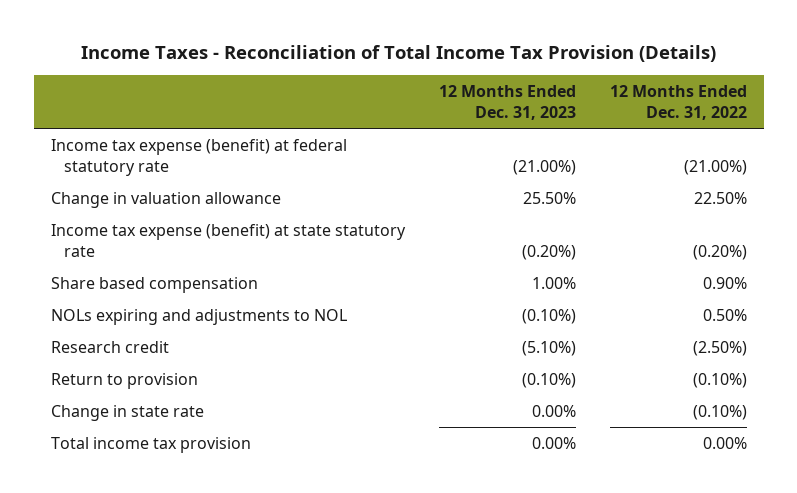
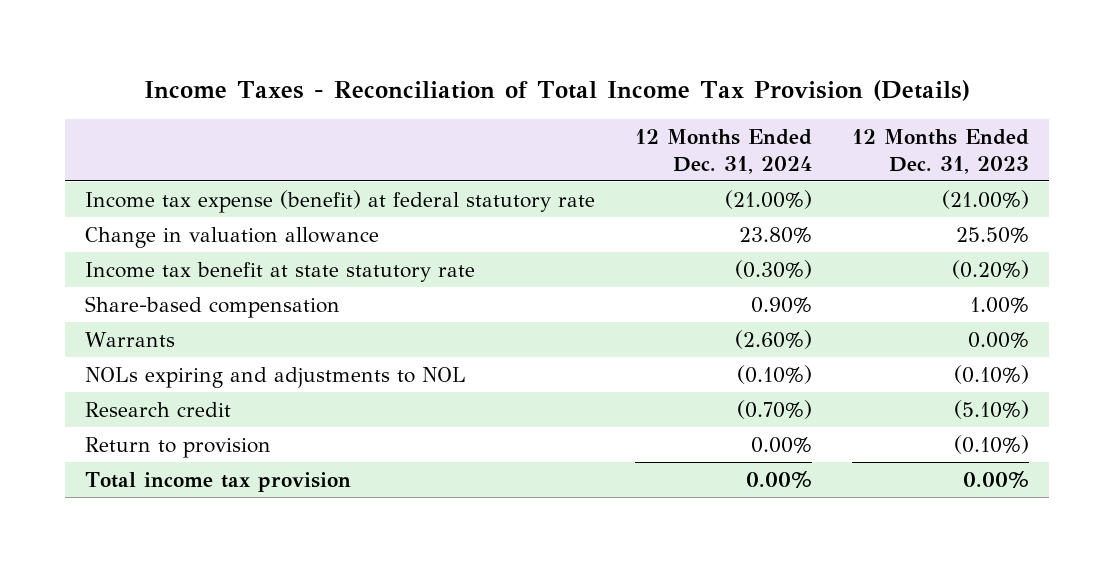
[609,85,747,120] 12 Months Ended Dec. 31, 2022 -> none
none -> [634,128,812,174] 12 Months Ended Dec. 31, 2024
[50,224,406,257] Income tax expense (benefit) at state statutory rate -> [84,261,475,282] Income tax benefit at state statutory rate
[50,277,258,294] Share based compensation -> [84,295,340,318] Share-based compensation
none -> [84,331,175,347] Warrants
[50,405,204,422] Change in state rate -> none

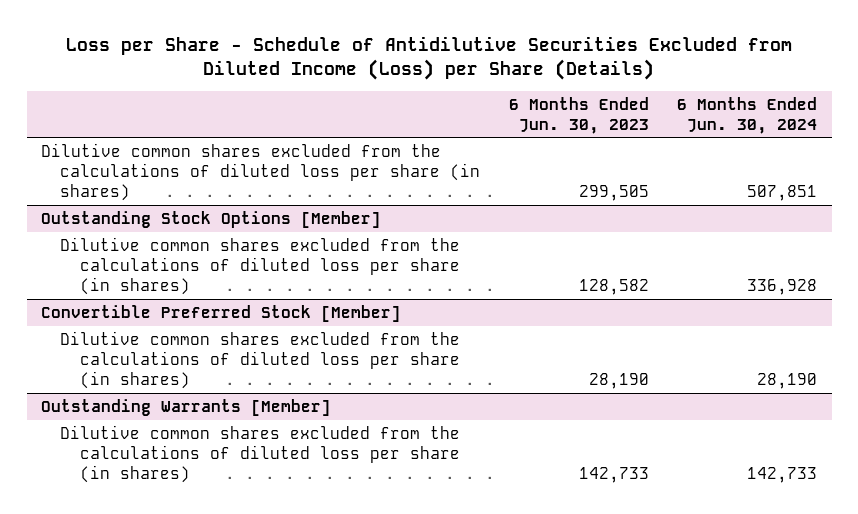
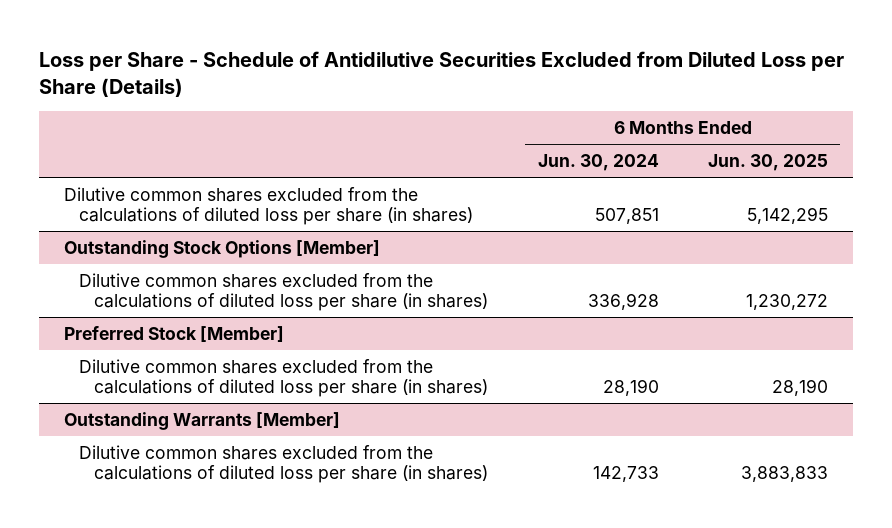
[66,35,793,81] Loss per Share - Schedule of Antidilutive Securities Excluded from Diluted Income (Loss) per Share (Details) -> [39,50,845,97] Loss per Share - Schedule of Antidilutive Securities Excluded from Diluted Loss per Share (Details)
[508,96,649,134] 6 Months Ended Jun. 30, 2023 -> none
none -> [707,154,828,172] Jun. 30, 2025
[40,304,401,322] Convertible Preferred Stock [Member] -> [63,325,284,342] Preferred Stock [Member]

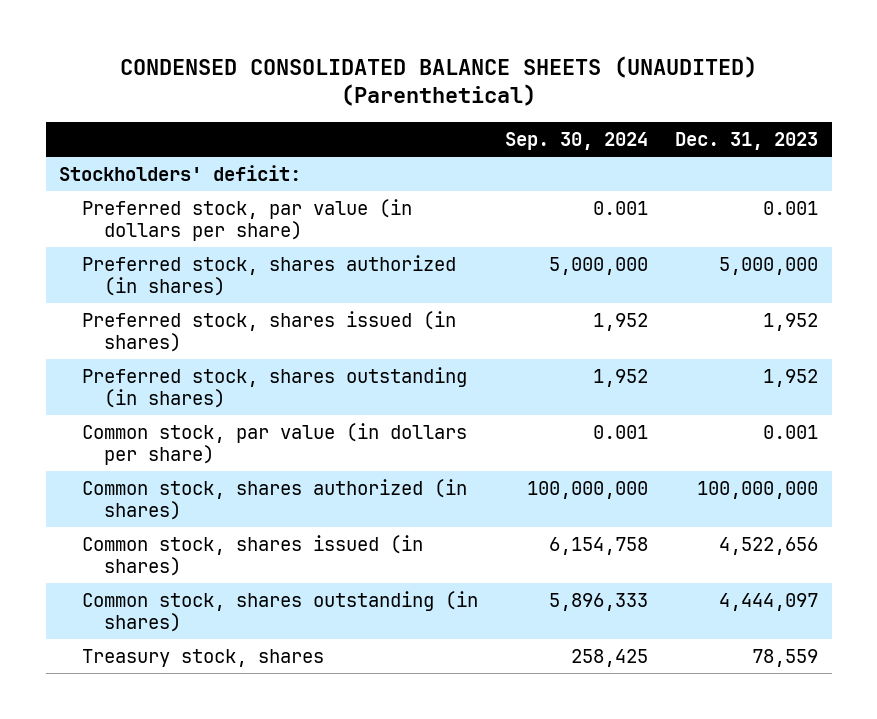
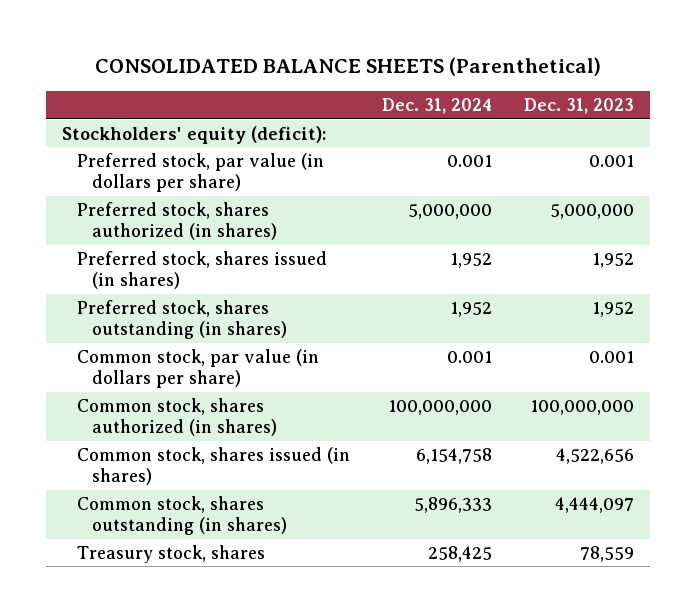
[119,55,757,107] CONDENSED CONSOLIDATED BALANCE SHEETS (UNAUDITED) (Parenthetical) -> [94,57,601,77] CONSOLIDATED BALANCE SHEETS (Parenthetical)
[505,131,649,150] Sep. 30, 2024 -> none
none -> [382,98,493,115] Dec. 31, 2024
[59,164,302,181] Stockholders' deficit: -> [61,125,326,144] Stockholders' equity (deficit):

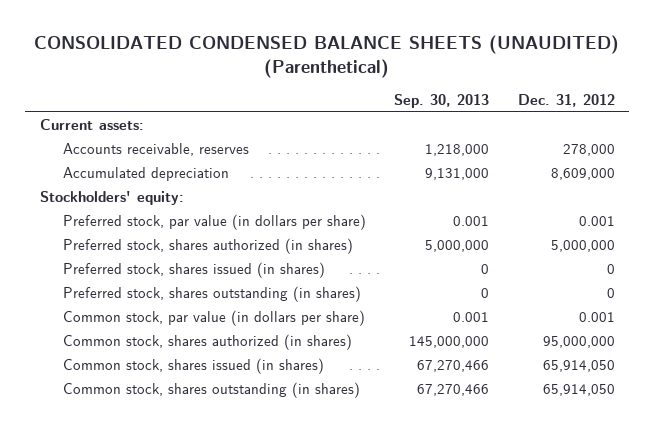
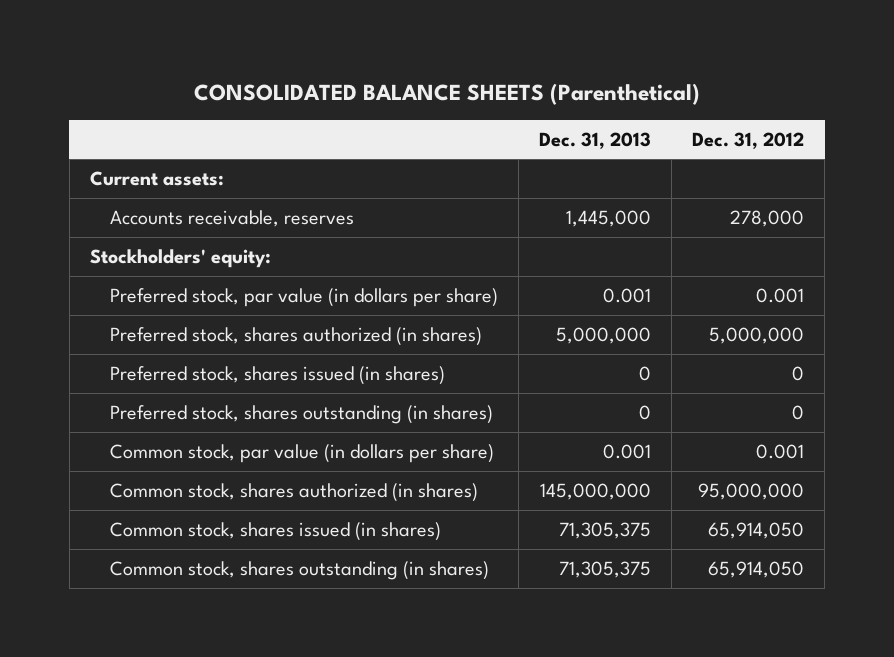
[34,35,620,78] CONSOLIDATED CONDENSED BALANCE SHEETS (UNAUDITED) (Parenthetical) -> [193,82,700,105] CONSOLIDATED BALANCE SHEETS (Parenthetical)
[394,94,490,109] Sep. 30, 2013 -> none
none -> [538,131,651,149] Dec. 31, 2013
[62,167,229,182] Accumulated depreciation -> none

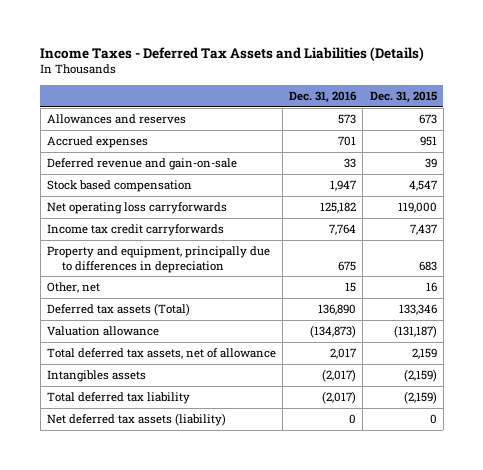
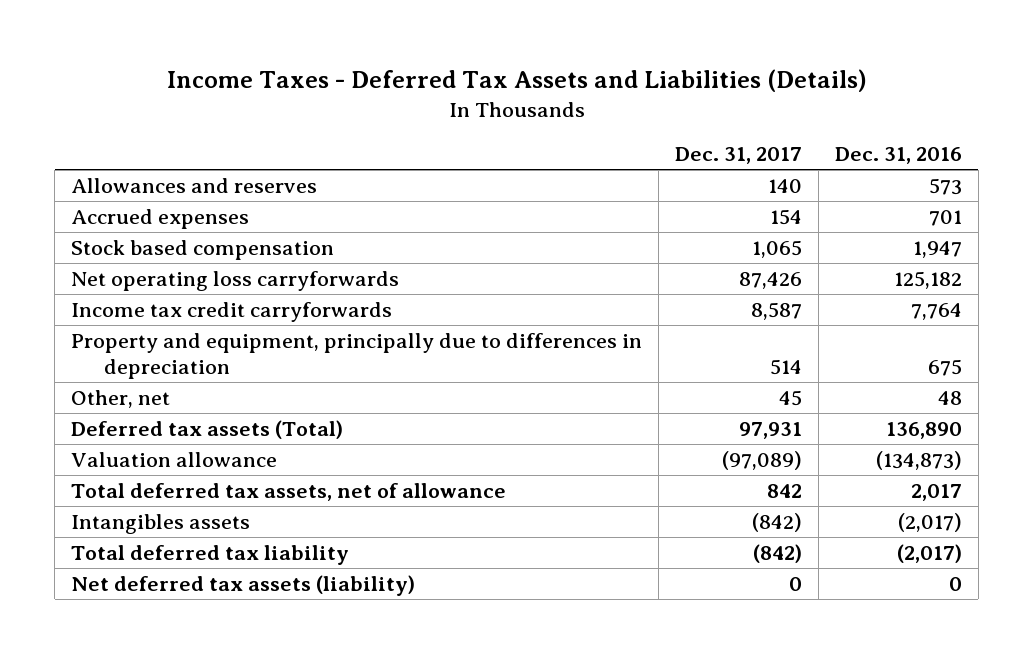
[369,91,437,104] Dec. 31, 2015 -> none
none -> [675,147,803,165] Dec. 31, 2017
[46,158,237,171] Deferred revenue and gain-on-sale -> none
[345,282,357,293] 15 -> [937,391,962,406] 48

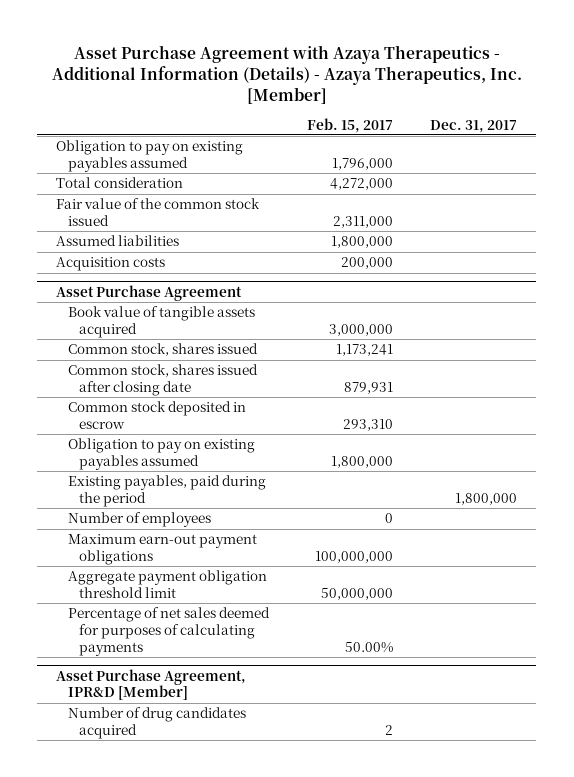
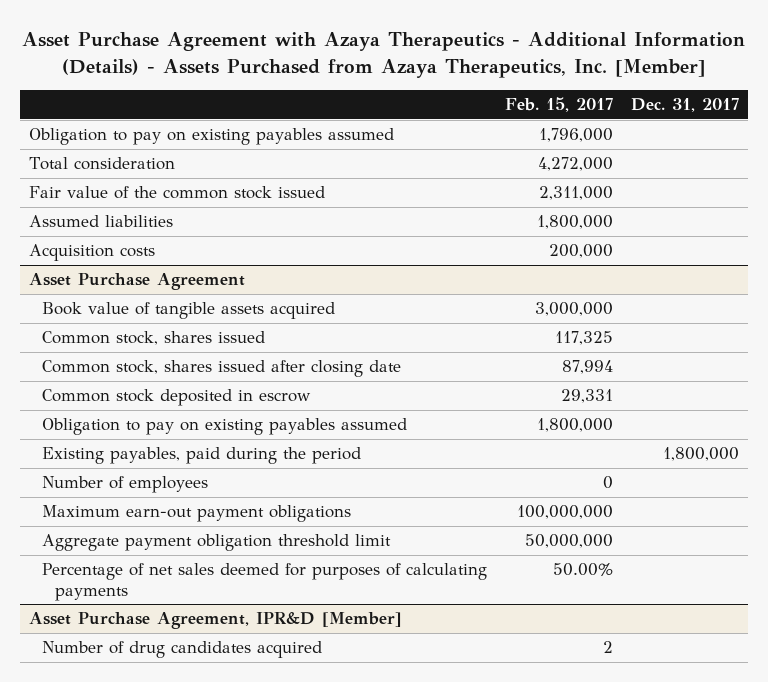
[51,44,522,104] Asset Purchase Agreement with Azaya Therapeutics - Additional Information (Details) - Azaya Therapeutics, Inc. [Member] -> [22,32,746,78] Asset Purchase Agreement with Azaya Therapeutics - Additional Information (Details) - Assets Purchased from Azaya Therapeutics, Inc. [Member]
[335,344,393,357] 1,173,241 -> [555,331,614,346] 117,325
[343,381,393,394] 879,931 -> [562,360,614,375] 87,994
[342,418,393,431] 293,310 -> [561,389,614,404] 29,331

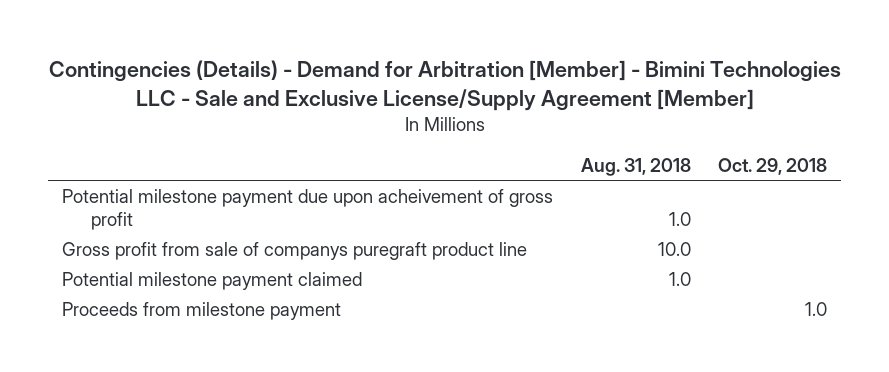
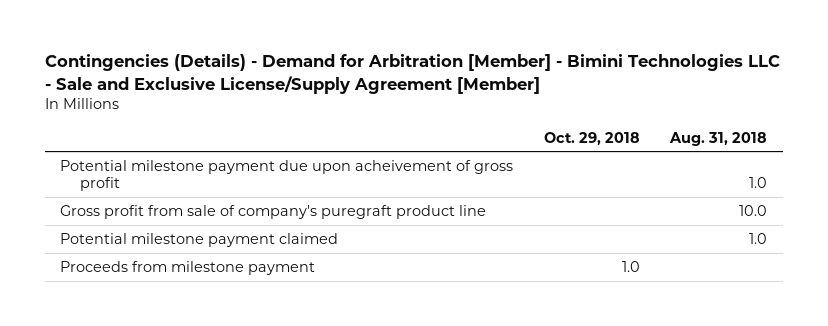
[62,241,528,260] Gross profit from sale of companys puregraft product line -> [60,204,487,219] Gross profit from sale of company's puregraft product line

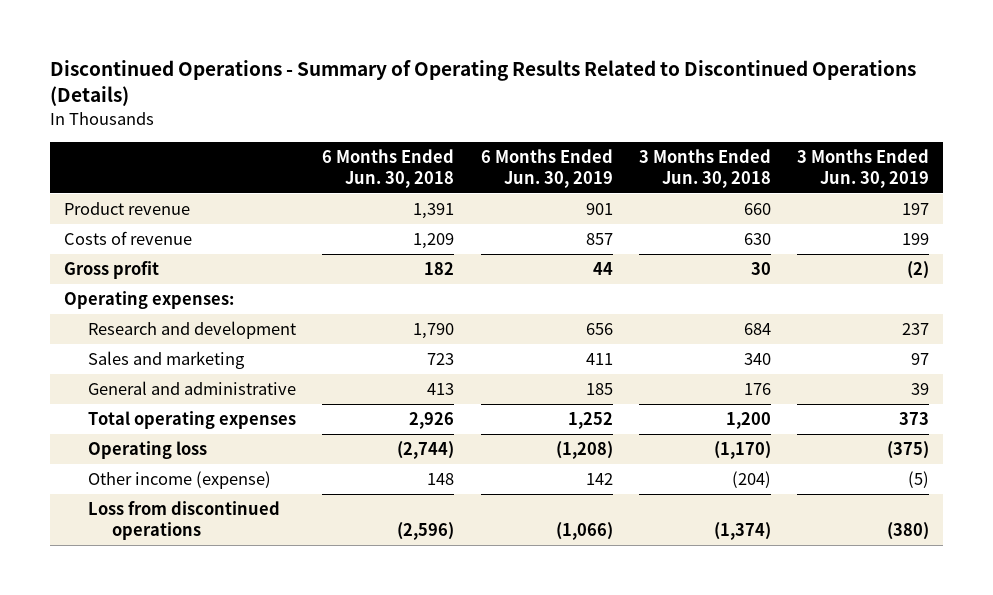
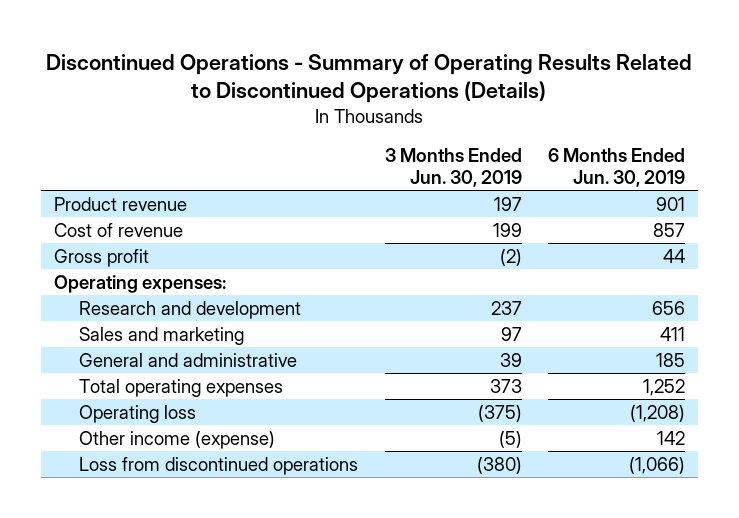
[322,148,455,188] 6 Months Ended Jun. 30, 2018 -> none
[639,148,772,188] 3 Months Ended Jun. 30, 2018 -> none
[63,231,192,246] Costs of revenue -> [53,222,183,237] Cost of revenue

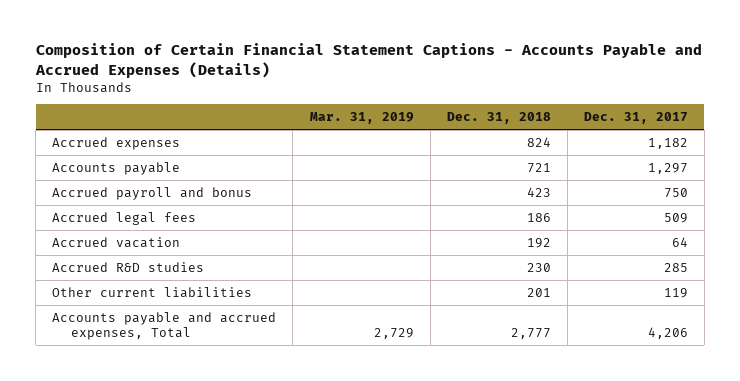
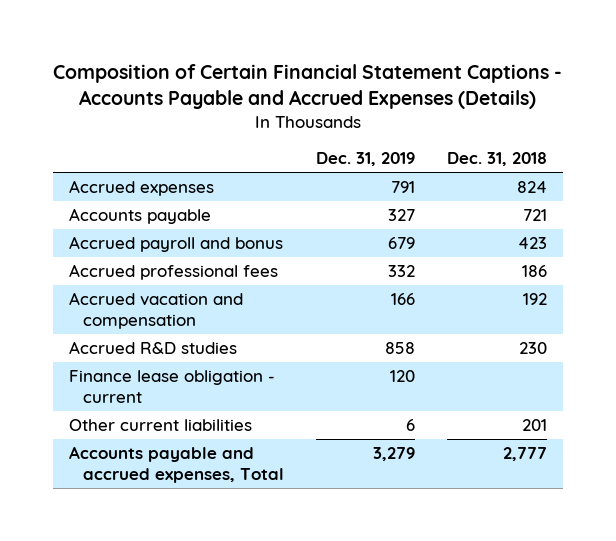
[309,112,414,125] Mar. 31, 2019 -> none
[583,112,688,125] Dec. 31, 2017 -> none
none -> [316,152,416,167] Dec. 31, 2019
[52,211,197,225] Accrued legal fees -> [68,263,278,280] Accrued professional fees
[52,236,181,248] Accrued vacation -> [68,291,243,329] Accrued vacation and compensation
none -> [68,369,275,403] Finance lease obligation - current

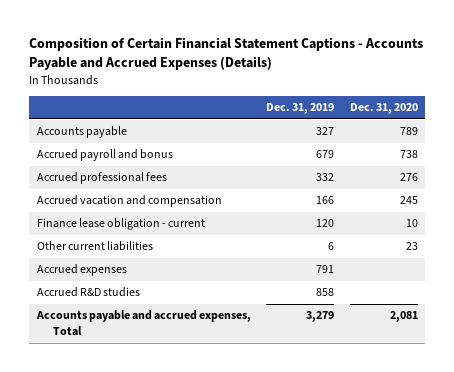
[447,152,548,167] Dec. 31, 2018 -> none
none -> [349,103,418,115] Dec. 31, 2020
[68,179,214,196] Accrued expenses -> [36,264,127,277] Accrued expenses
[68,340,237,354] Accrued R&D studies -> [36,287,140,298] Accrued R&D studies

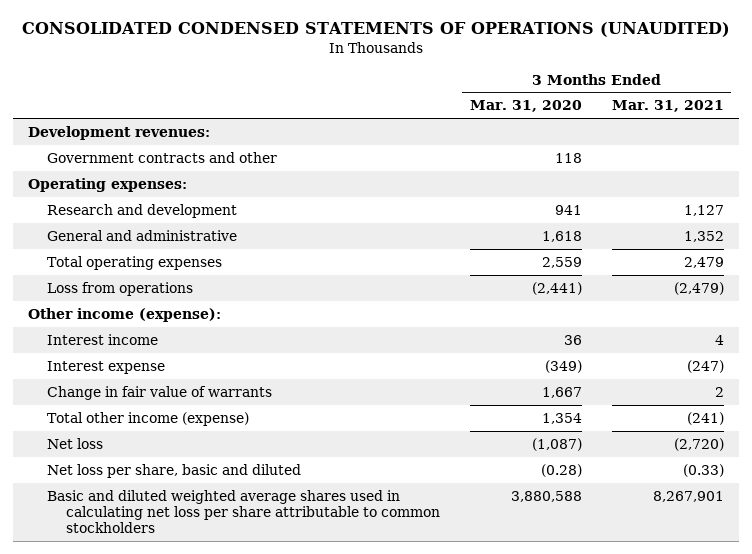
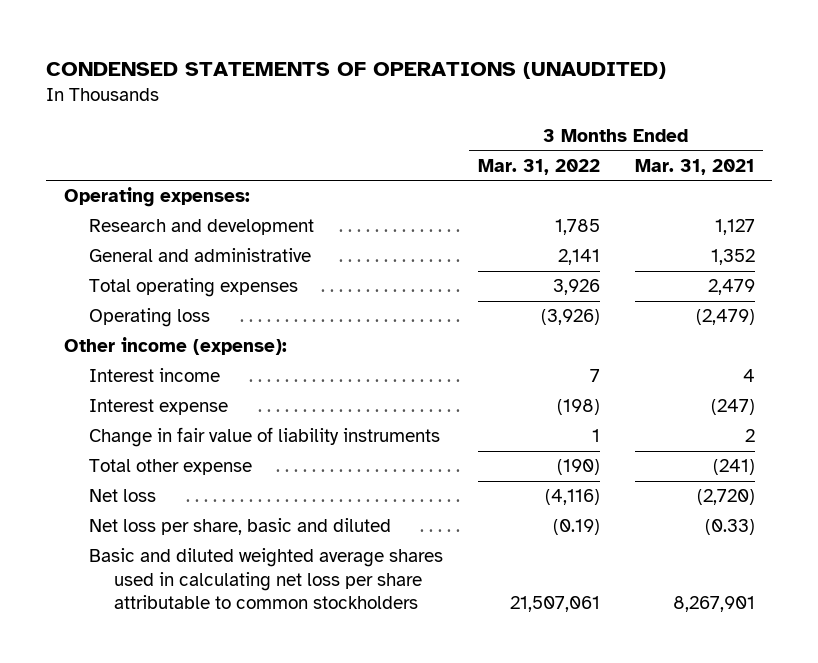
[21,22,730,38] CONSOLIDATED CONDENSED STATEMENTS OF OPERATIONS (UNAUDITED) -> [46,61,667,79] CONDENSED STATEMENTS OF OPERATIONS (UNAUDITED)
[469,100,582,113] Mar. 31, 2020 -> none
none -> [477,158,600,175] Mar. 31, 2022
[27,125,210,140] Development revenues: -> none
[46,151,277,163] Government contracts and other -> none
[46,281,193,296] Loss from operations -> [88,308,210,328] Operating loss
[46,385,272,400] Change in fair value of warrants -> [88,427,440,448] Change in fair value of liability instruments
[46,411,249,426] Total other income (expense) -> [88,459,252,476] Total other expense

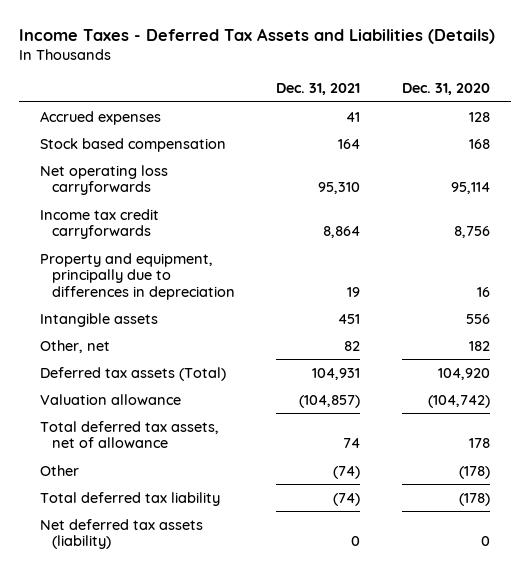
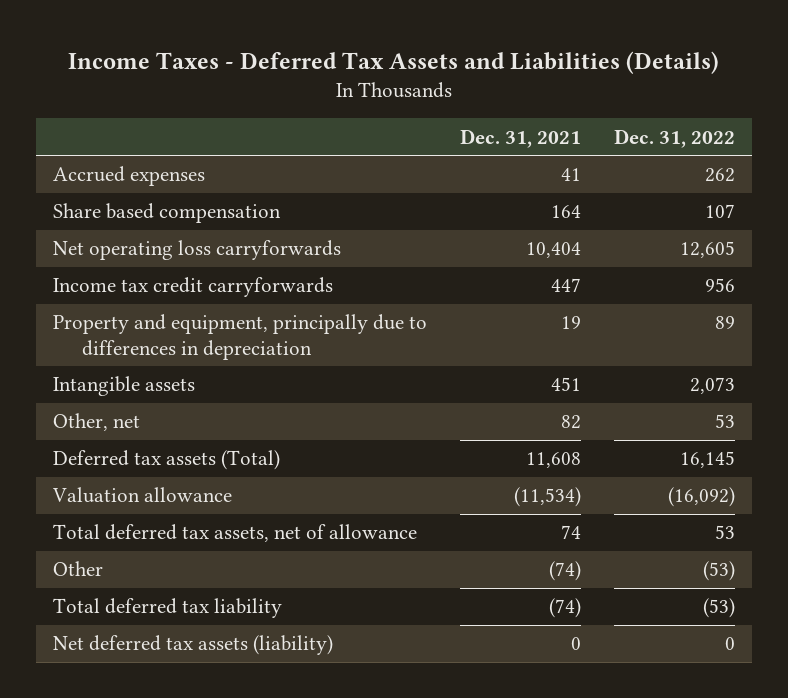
[401,83,490,96] Dec. 31, 2020 -> none
none -> [614,128,736,148] Dec. 31, 2022
[39,137,226,152] Stock based compensation -> [52,203,281,224] Share based compensation
[318,182,361,195] 95,310 -> [525,242,581,259] 10,404
[323,226,361,239] 8,864 -> [550,278,581,293] 447
[312,367,361,380] 104,931 -> [525,452,581,469] 11,608
[299,394,361,408] (104,857) -> [513,487,581,508] (11,534)

